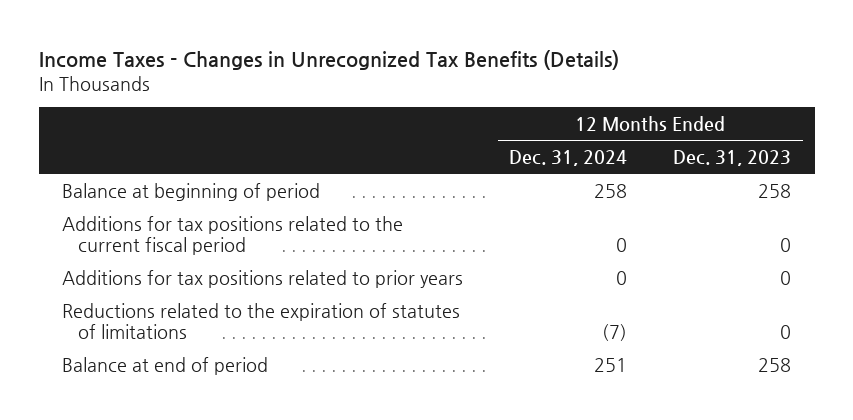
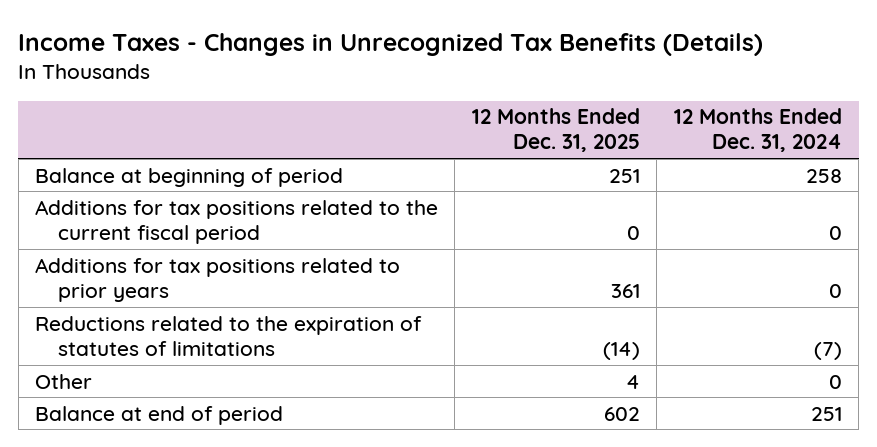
[673,149,792,166] Dec. 31, 2023 -> none
none -> [471,108,640,153] 12 Months Ended Dec. 31, 2025
none -> [35,373,93,389] Other

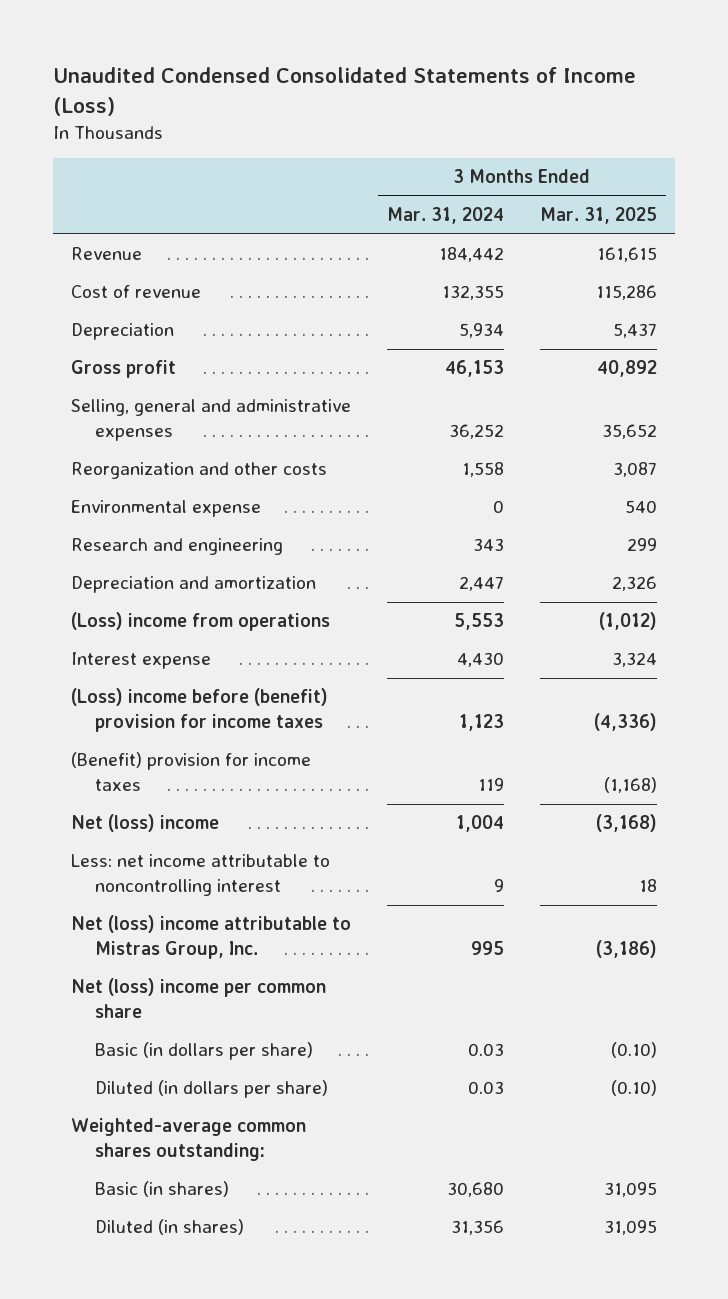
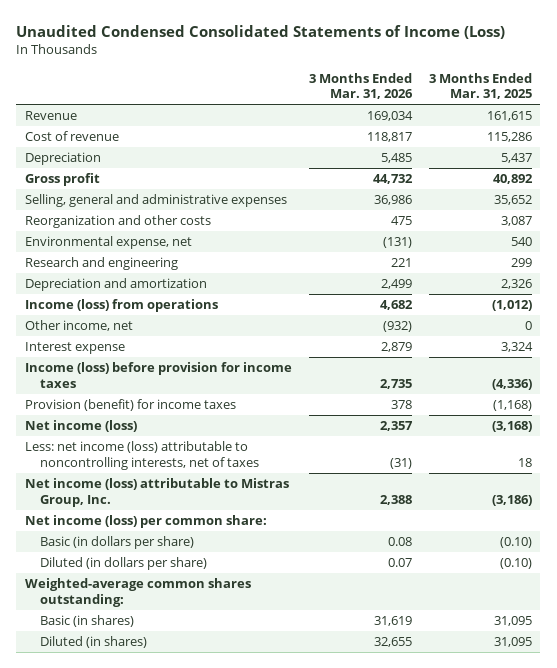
[387,207,505,225] Mar. 31, 2024 -> none
none -> [308,72,413,100] 3 Months Ended Mar. 31, 2026
[71,500,262,518] Environmental expense -> [24,236,192,250] Environmental expense, net
[71,612,331,632] (Loss) income from operations -> [24,299,218,313] Income (loss) from operations
none -> [24,320,133,332] Other income, net
[71,688,329,733] (Loss) income before (benefit) provision for income taxes -> [24,362,292,388] Income (loss) before provision for income taxes
[71,752,312,792] (Benefit) provision for income taxes -> [24,399,236,412] Provision (benefit) for income taxes
[71,814,220,833] Net (loss) income -> [24,420,137,433] Net income (loss)
[71,854,331,897] Less: net income attributable to noncontrolling interest -> [24,441,260,470] Less: net income (loss) attributable to noncontrolling interests, net of taxes
[71,915,352,960] Net (loss) income attributable to Mistras Group, Inc. -> [24,478,289,507] Net income (loss) attributable to Mistras Group, Inc.
[71,978,327,1019] Net (loss) income per common share -> [24,515,267,529] Net income (loss) per common share:

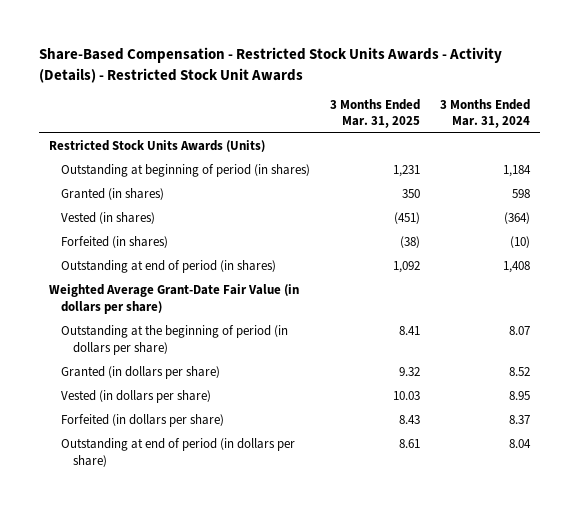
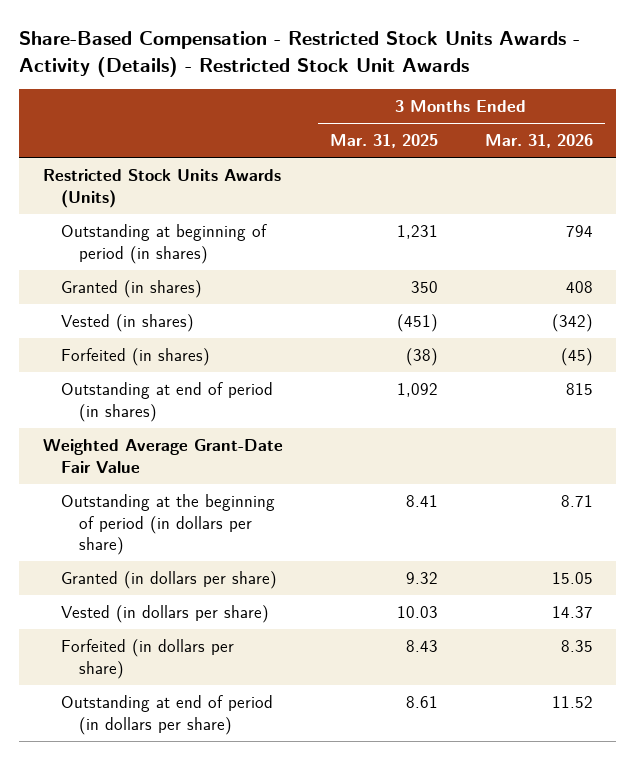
[439,98,530,129] 3 Months Ended Mar. 31, 2024 -> none
none -> [484,134,593,149] Mar. 31, 2026
[49,284,300,314] Weighted Average Grant-Date Fair Value (in dollars per share) -> [42,439,283,473] Weighted Average Grant-Date Fair Value

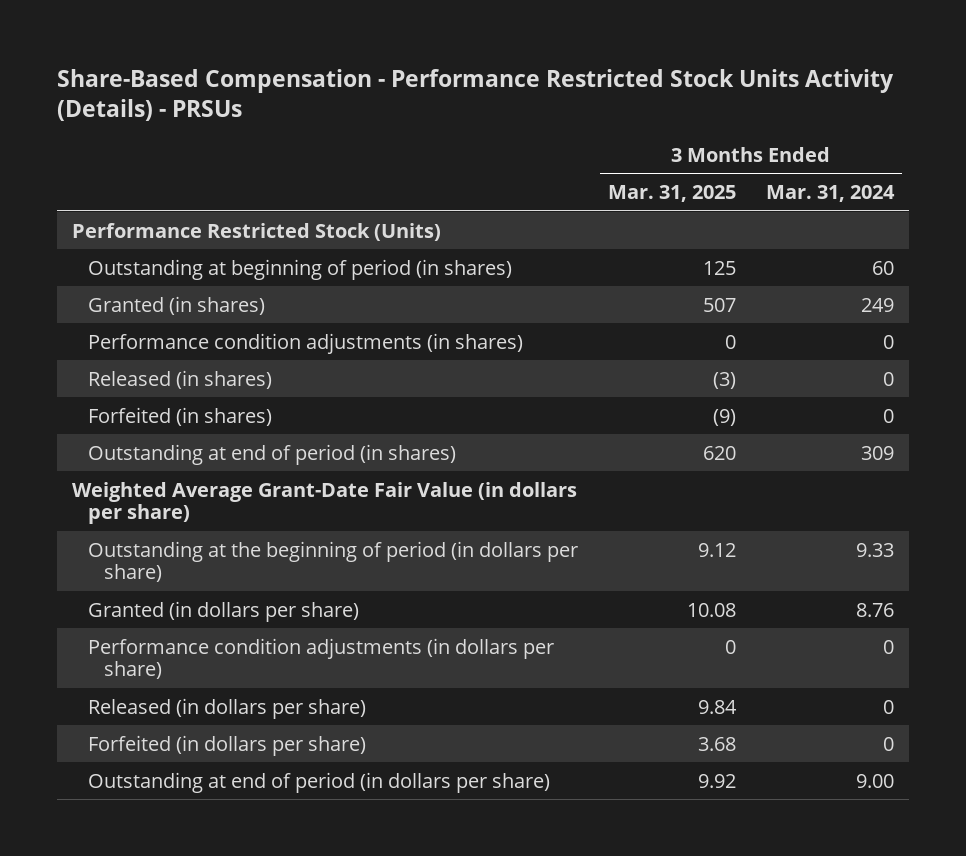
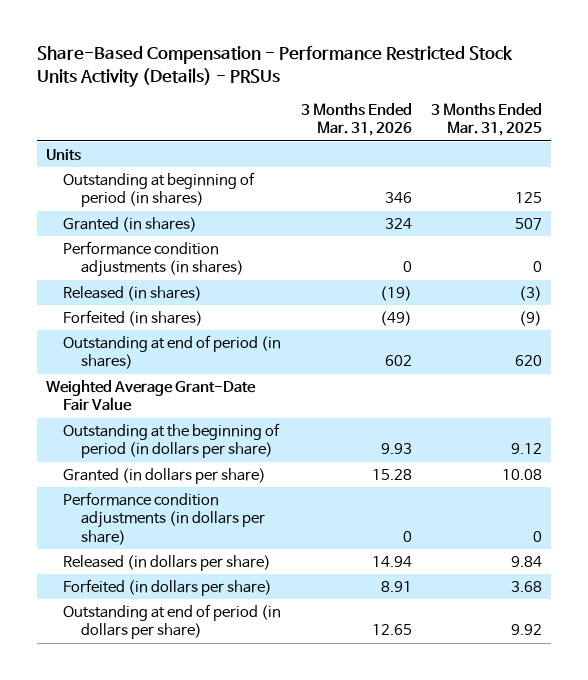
[766,185,896,203] Mar. 31, 2024 -> none
none -> [300,103,412,137] 3 Months Ended Mar. 31, 2026
[71,222,441,241] Performance Restricted Stock (Units) -> [46,148,82,161] Units
[71,481,577,525] Weighted Average Grant-Date Fair Value (in dollars per share) -> [46,379,257,412] Weighted Average Grant-Date Fair Value

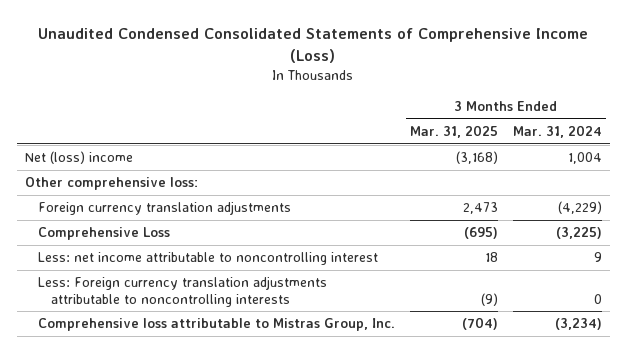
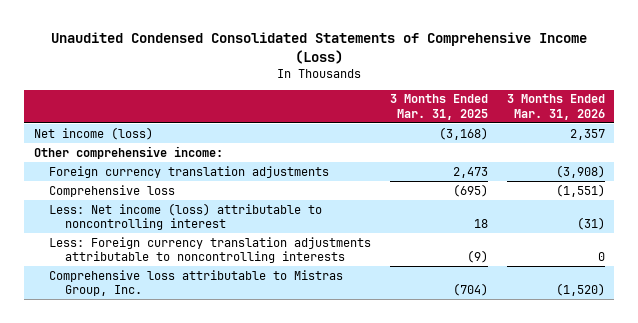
[513,124,603,138] Mar. 31, 2024 -> none
none -> [506,94,605,120] 3 Months Ended Mar. 31, 2026
[24,151,133,165] Net (loss) income -> [33,126,153,140] Net income (loss)
[24,177,198,191] Other comprehensive loss: -> [33,145,223,159] Other comprehensive income:
[38,227,171,241] Comprehensive Loss -> [49,184,176,197] Comprehensive loss
[38,252,379,266] Less: net income attributable to noncontrolling interest -> [49,202,323,230] Less: Net income (loss) attributable to noncontrolling interest

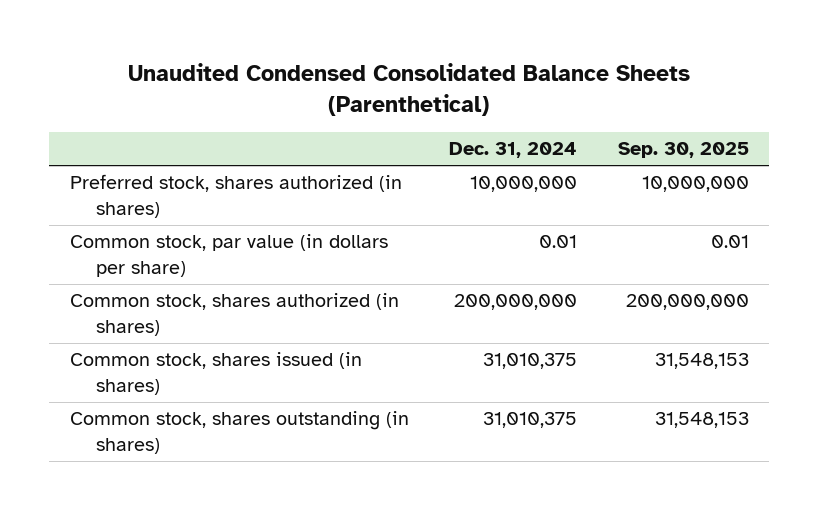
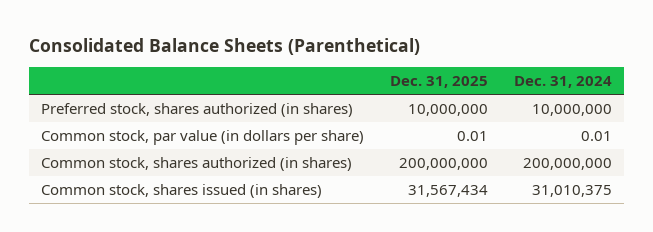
[128,62,691,117] Unaudited Condensed Consolidated Balance Sheets (Parenthetical) -> [28,38,420,56] Consolidated Balance Sheets (Parenthetical)
[618,142,750,159] Sep. 30, 2025 -> none
none -> [390,76,489,89] Dec. 31, 2025
[69,411,409,454] Common stock, shares outstanding (in shares) -> none

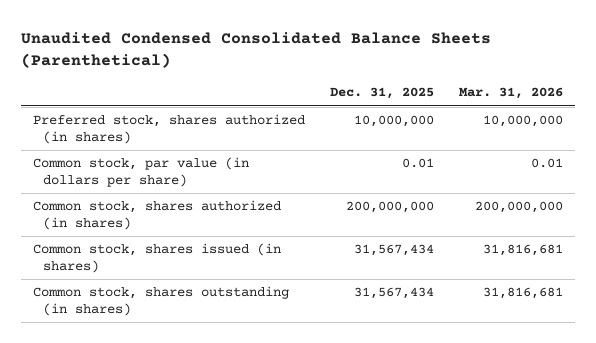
[28,38,420,56] Consolidated Balance Sheets (Parenthetical) -> [20,31,491,68] Unaudited Condensed Consolidated Balance Sheets (Parenthetical)
[513,76,612,89] Dec. 31, 2024 -> none
none -> [458,87,563,100] Mar. 31, 2026
none -> [33,286,290,317] Common stock, shares outstanding (in shares)

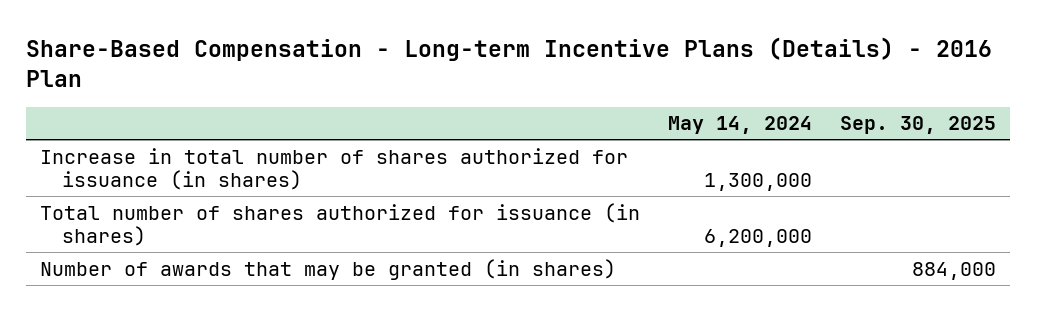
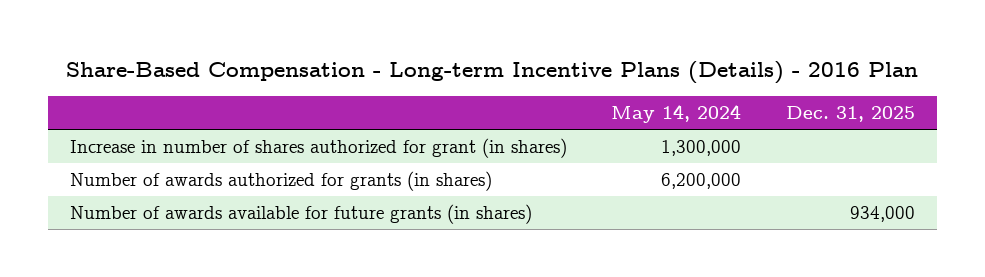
[840,116,997,135] Sep. 30, 2025 -> none
none -> [785,106,915,123] Dec. 31, 2025
[40,147,629,190] Increase in total number of shares authorized for issuance (in shares) -> [69,137,567,158] Increase in number of shares authorized for grant (in shares)
[40,202,641,246] Total number of shares authorized for issuance (in shares) -> [69,170,492,191] Number of awards authorized for grants (in shares)
[40,258,617,280] Number of awards that may be granted (in shares) -> [69,203,532,224] Number of awards available for future grants (in shares)

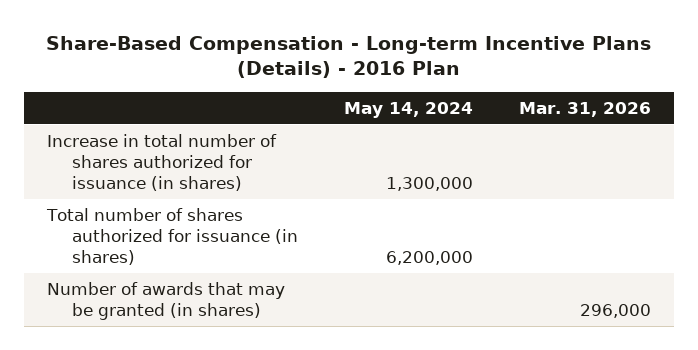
[785,106,915,123] Dec. 31, 2025 -> none
none -> [518,101,651,117] Mar. 31, 2026
[69,137,567,158] Increase in number of shares authorized for grant (in shares) -> [47,133,278,192] Increase in total number of shares authorized for issuance (in shares)
[69,170,492,191] Number of awards authorized for grants (in shares) -> [46,207,298,266] Total number of shares authorized for issuance (in shares)
[69,203,532,224] Number of awards available for future grants (in shares) -> [47,281,286,321] Number of awards that may be granted (in shares)

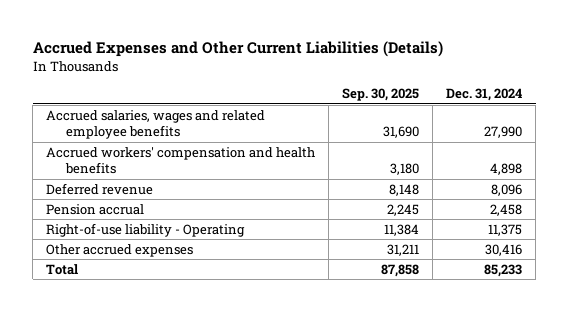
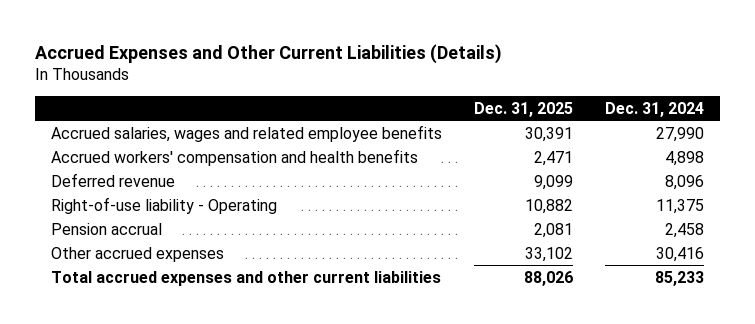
[342,88,420,102] Sep. 30, 2025 -> none
none -> [473,101,573,117] Dec. 31, 2025
[46,203,145,215] Pension accrual -> [50,222,162,235] Pension accrual
[46,263,79,275] Total -> [50,270,441,286] Total accrued expenses and other current liabilities

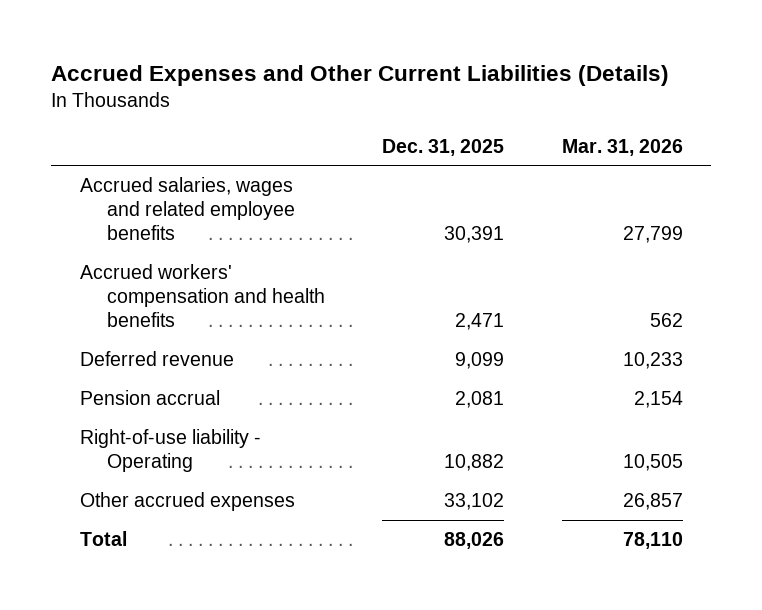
[605,101,705,117] Dec. 31, 2024 -> none
none -> [561,138,683,156] Mar. 31, 2026
[50,196,277,214] Right-of-use liability - Operating -> [79,429,261,473] Right-of-use liability - Operating
[50,270,441,286] Total accrued expenses and other current liabilities -> [79,531,127,547] Total

